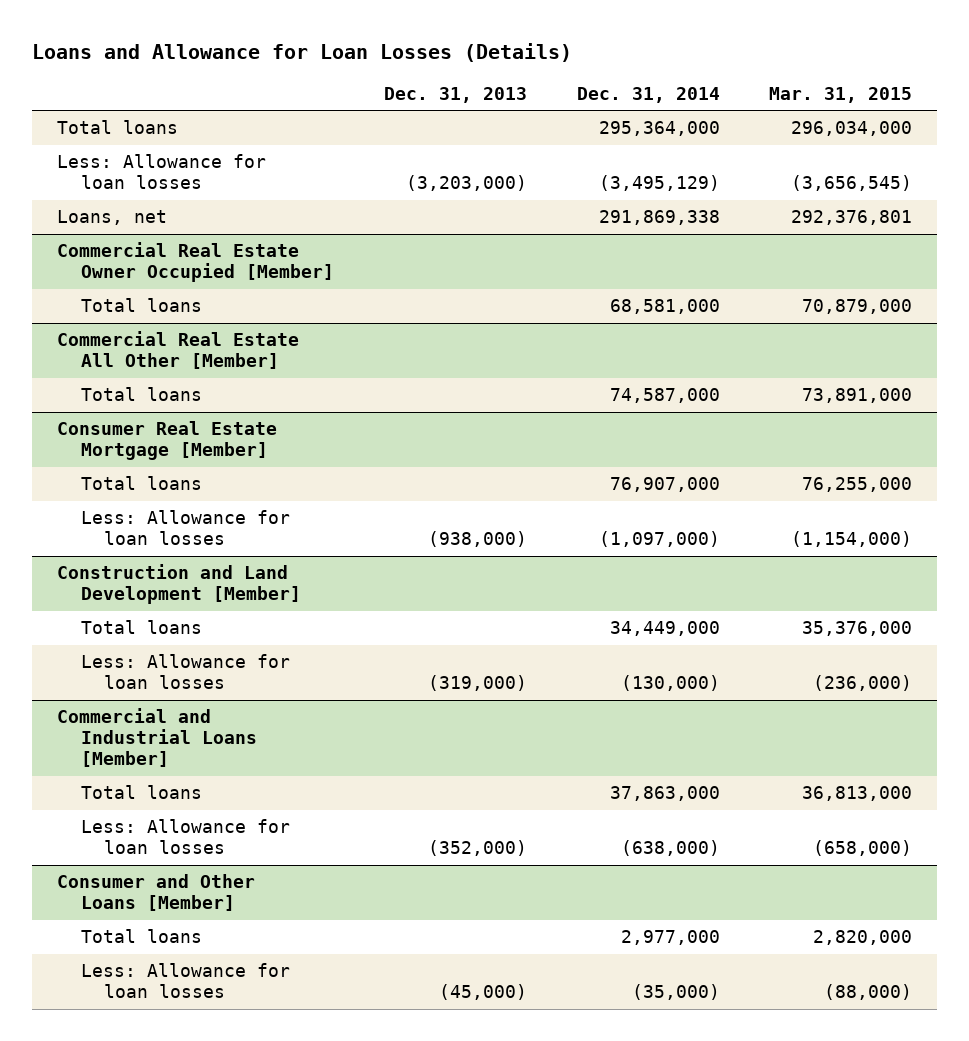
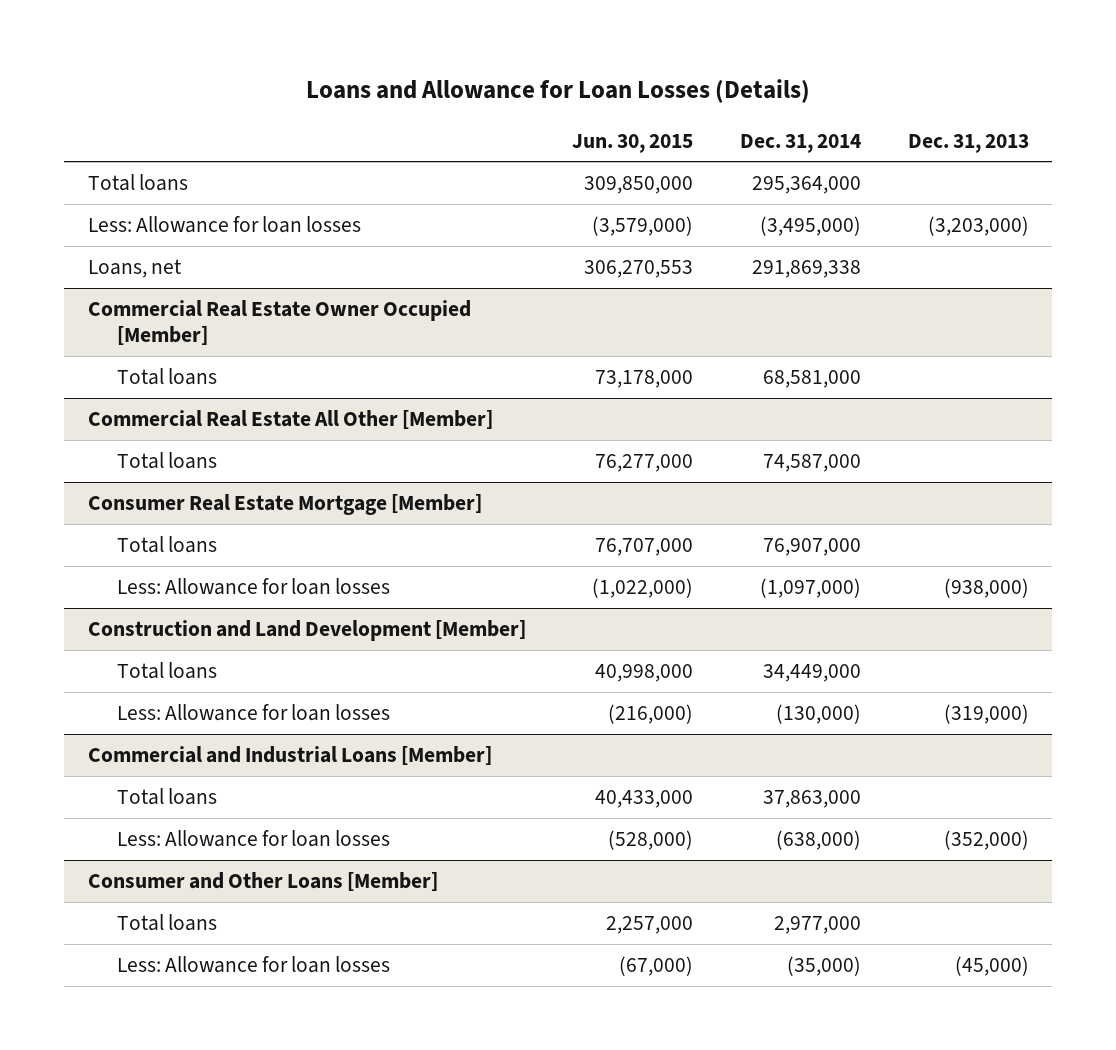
[769,86,913,103] Mar. 31, 2015 -> none
none -> [572,133,694,153] Jun. 30, 2015
[598,175,720,192] (3,495,129) -> [760,215,862,236] (3,495,000)

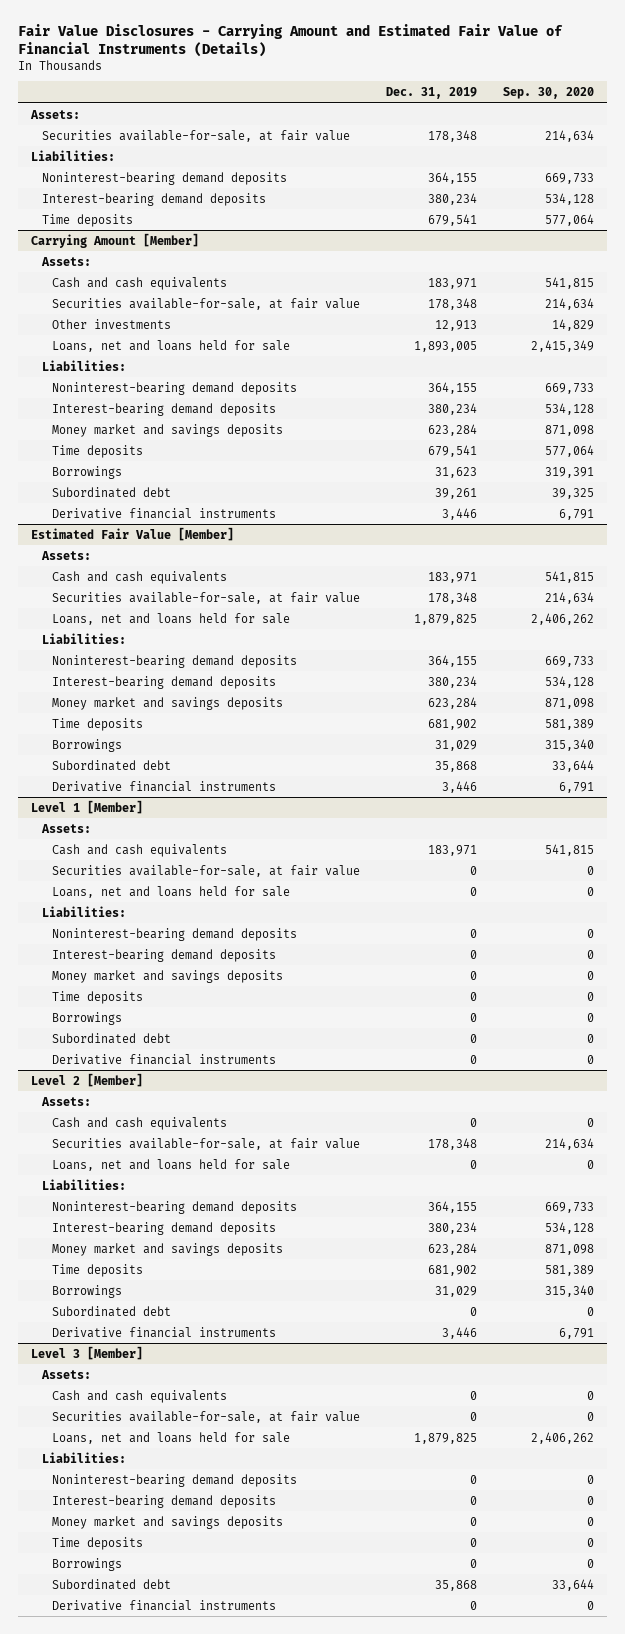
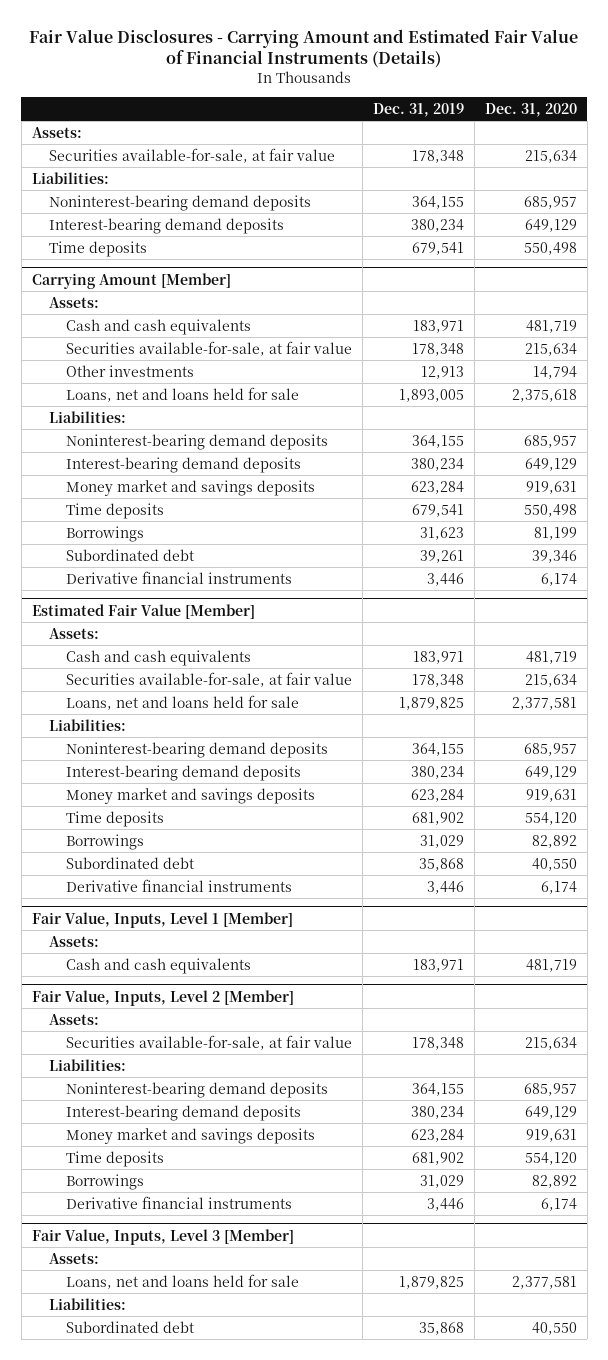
[503,86,595,99] Sep. 30, 2020 -> none
none -> [484,102,577,117] Dec. 31, 2020
[30,799,143,814] Level 1 [Member] -> [31,911,293,928] Fair Value, Inputs, Level 1 [Member]
[52,864,361,877] Securities available-for-sale, at fair value -> none
[52,885,291,898] Loans, net and loans held for sale -> none
[41,905,126,917] Liabilities: -> none
[52,927,298,941] Noninterest-bearing demand deposits -> none
[52,948,277,962] Interest-bearing demand deposits -> none
[52,969,284,983] Money market and savings deposits -> none
[52,990,144,1004] Time deposits -> none
[52,1011,123,1025] Borrowings -> none
[52,1032,172,1044] Subordinated debt -> none
[52,1053,277,1065] Derivative financial instruments -> none
[30,1072,143,1087] Level 2 [Member] -> [31,989,294,1006] Fair Value, Inputs, Level 2 [Member]
[52,1116,228,1130] Cash and cash equivalents -> none
[52,1158,291,1171] Loans, net and loans held for sale -> none
[52,1305,172,1317] Subordinated debt -> none
[30,1345,143,1360] Level 3 [Member] -> [31,1228,294,1245] Fair Value, Inputs, Level 3 [Member]
[52,1389,228,1403] Cash and cash equivalents -> none
[52,1410,361,1423] Securities available-for-sale, at fair value -> none
[52,1473,298,1487] Noninterest-bearing demand deposits -> none
[52,1494,277,1508] Interest-bearing demand deposits -> none
[52,1515,284,1529] Money market and savings deposits -> none
[52,1536,144,1550] Time deposits -> none
[52,1557,123,1571] Borrowings -> none
[52,1599,277,1611] Derivative financial instruments -> none

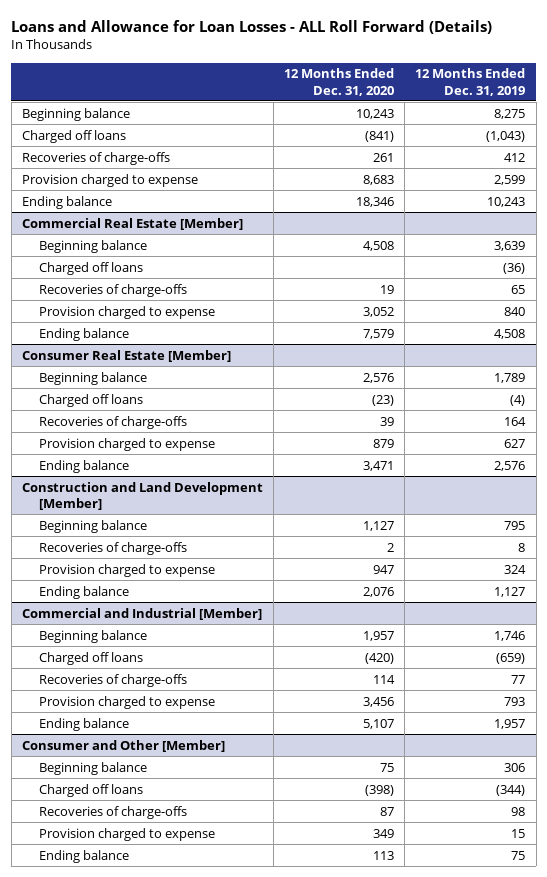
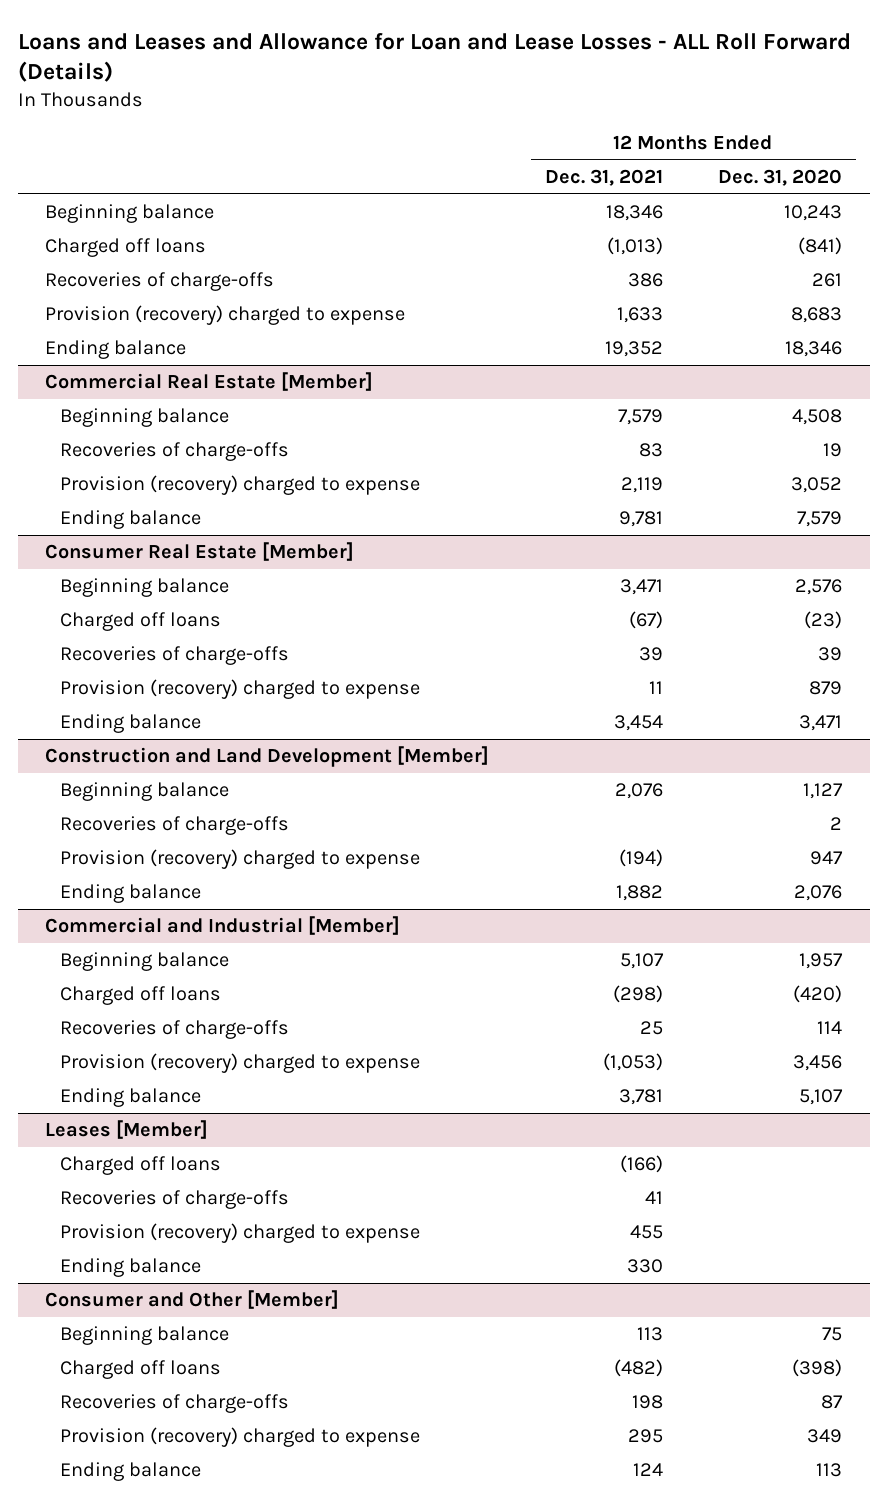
[11,19,493,34] Loans and Allowance for Loan Losses - ALL Roll Forward (Details) -> [17,32,851,83] Loans and Leases and Allowance for Loan and Lease Losses - ALL Roll Forward (Details)
[415,68,526,96] 12 Months Ended Dec. 31, 2019 -> none
none -> [544,169,663,187] Dec. 31, 2021
[21,173,198,187] Provision charged to expense -> [45,305,406,326] Provision (recovery) charged to expense
[39,261,144,275] Charged off loans -> none
[39,305,216,319] Provision charged to expense -> [59,475,420,496] Provision (recovery) charged to expense
[39,437,216,451] Provision charged to expense -> [59,679,420,700] Provision (recovery) charged to expense
[39,563,216,577] Provision charged to expense -> [59,849,420,870] Provision (recovery) charged to expense
[39,695,216,709] Provision charged to expense -> [59,1053,420,1074] Provision (recovery) charged to expense
none -> [45,1120,209,1140] Leases [Member]
none -> [59,1156,221,1176] Charged off loans
none -> [59,1190,289,1210] Recoveries of charge-offs
none -> [59,1223,420,1244] Provision (recovery) charged to expense
none -> [59,1258,201,1278] Ending balance
[39,827,216,841] Provision charged to expense -> [59,1427,420,1448] Provision (recovery) charged to expense

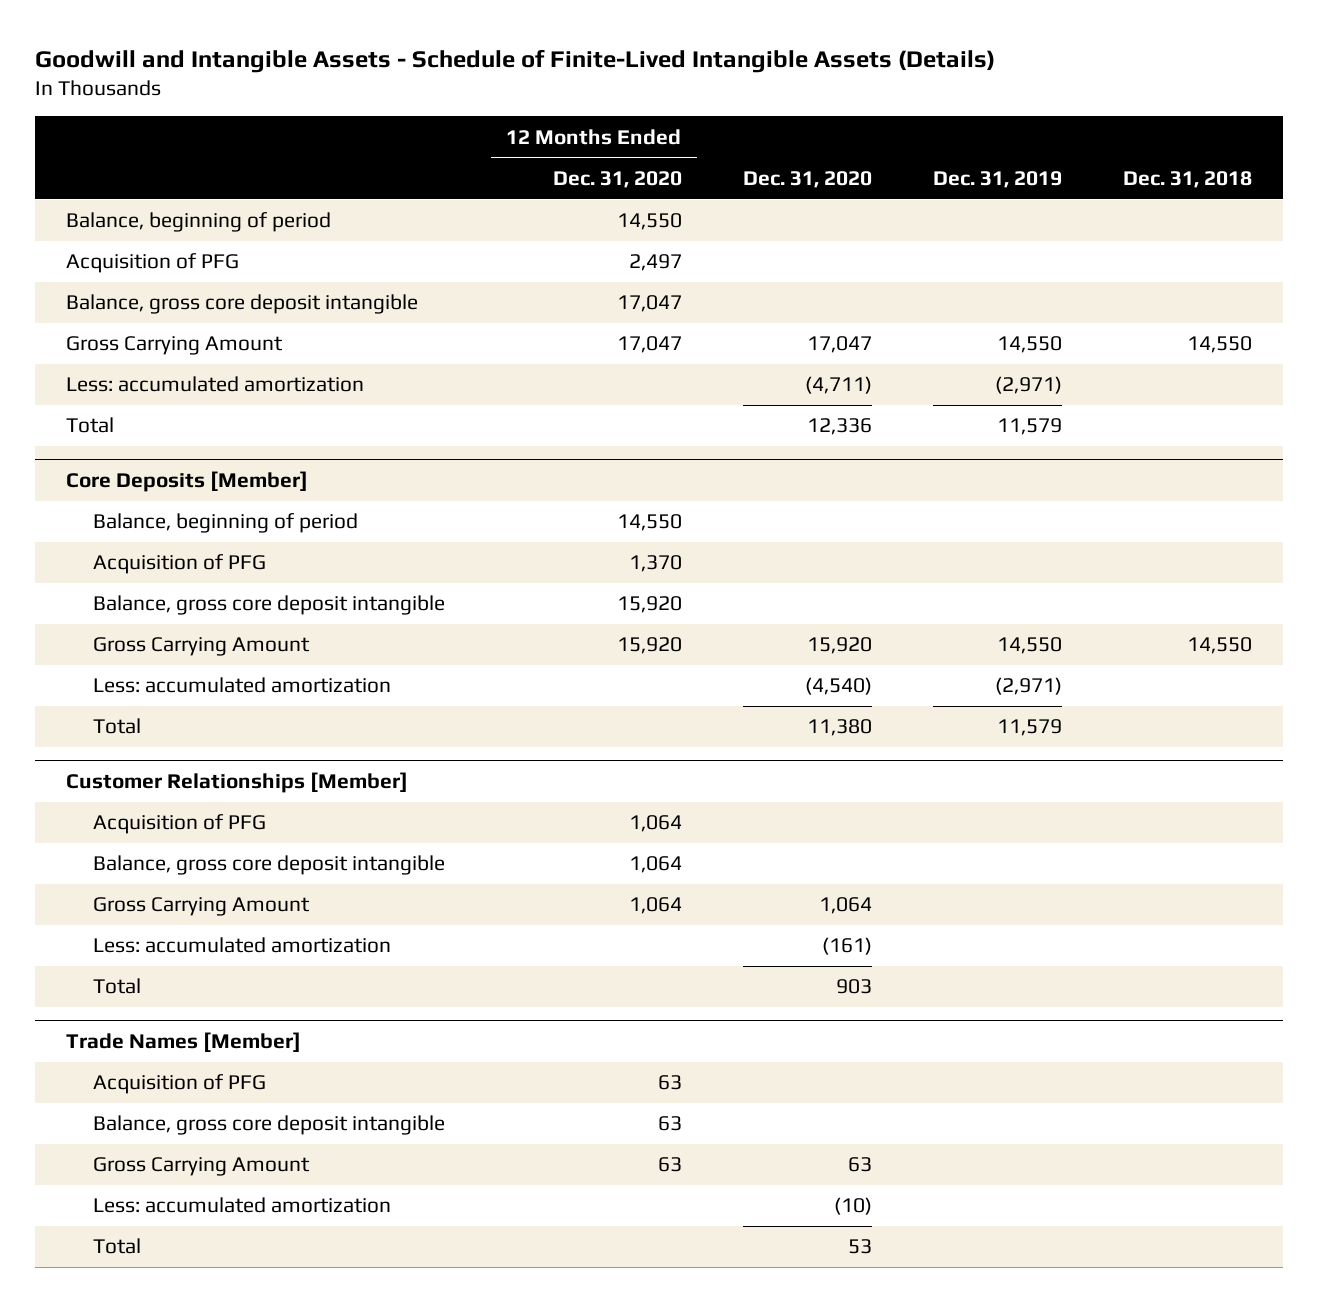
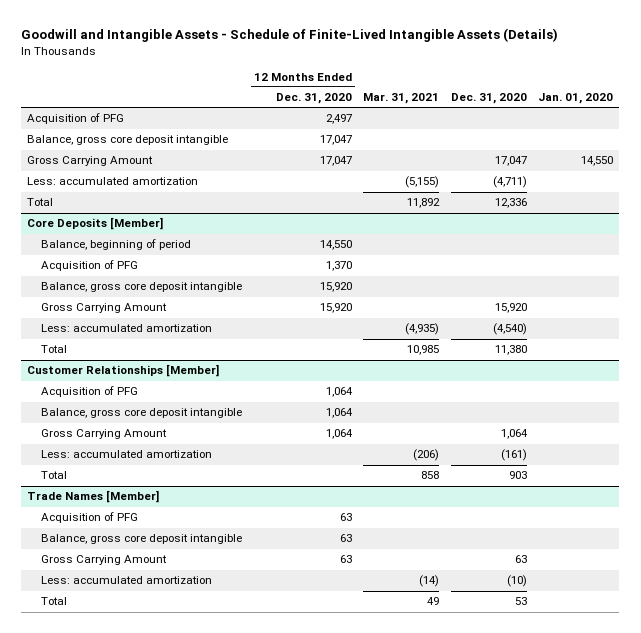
[932,170,1062,188] Dec. 31, 2019 -> none
[1123,170,1253,188] Dec. 31, 2018 -> none
none -> [363,93,440,105] Mar. 31, 2021
none -> [538,93,614,105] Jan. 01, 2020
[65,212,331,233] Balance, beginning of period -> none

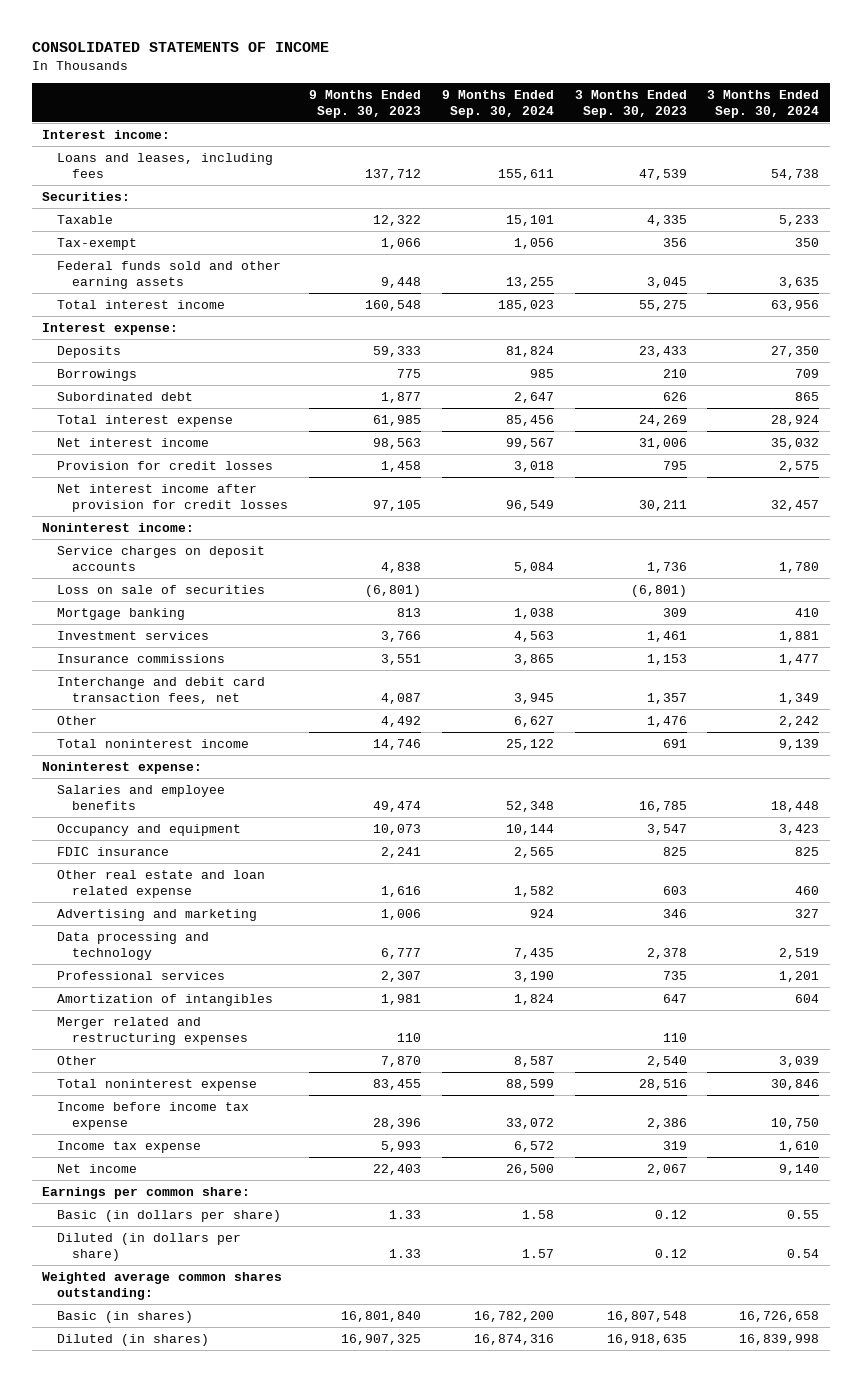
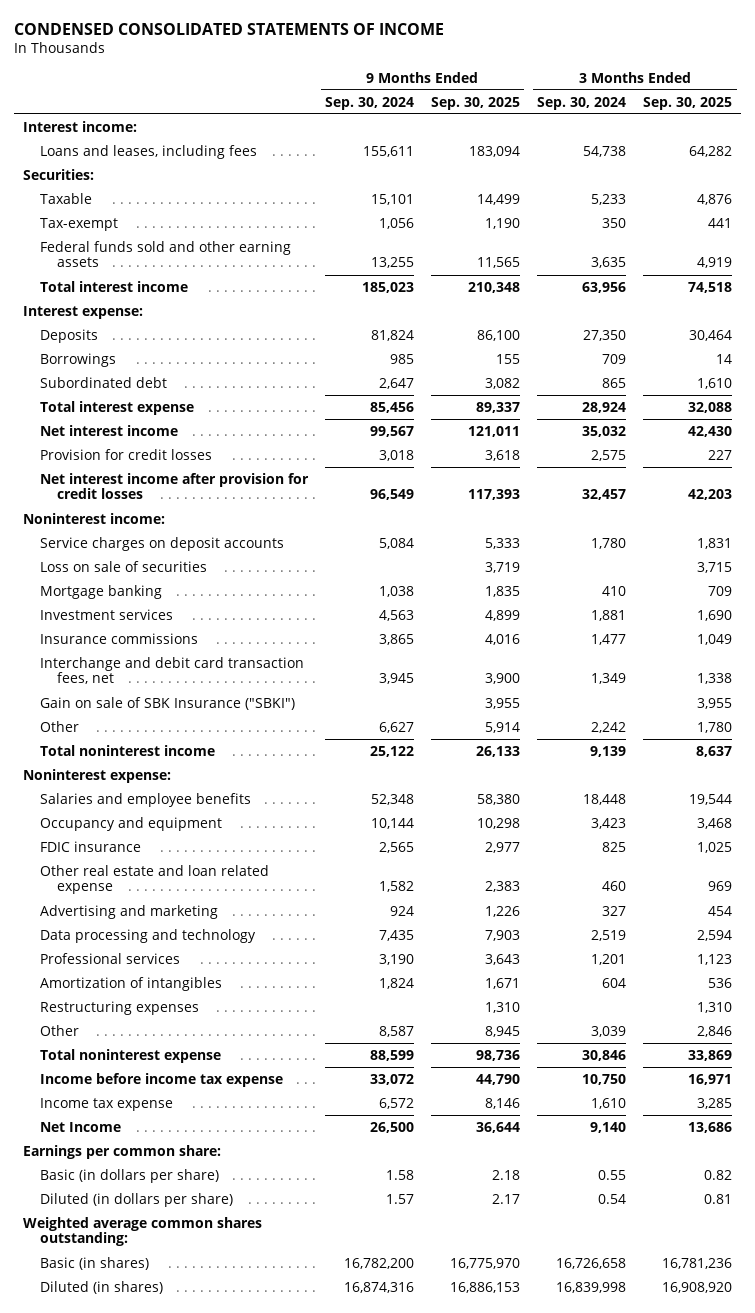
[31,41,329,52] CONSOLIDATED STATEMENTS OF INCOME -> [14,22,445,35] CONDENSED CONSOLIDATED STATEMENTS OF INCOME
[309,89,422,118] 9 Months Ended Sep. 30, 2023 -> none
[574,89,687,118] 3 Months Ended Sep. 30, 2023 -> none
none -> [431,96,521,110] Sep. 30, 2025
none -> [643,96,733,110] Sep. 30, 2025
none -> [39,696,295,710] Gain on sale of SBK Insurance ("SBKI")
[57,1017,249,1045] Merger related and restructuring expenses -> [39,1000,199,1015] Restructuring expenses
[57,1164,138,1174] Net income -> [39,1121,121,1132] Net Income

